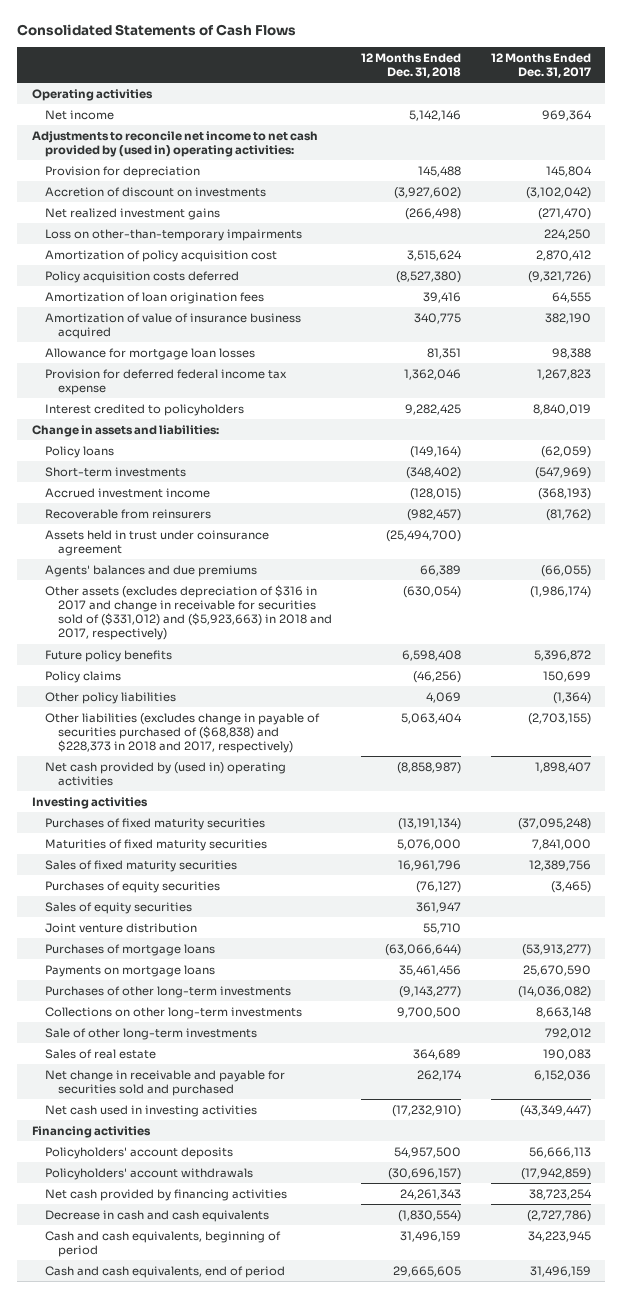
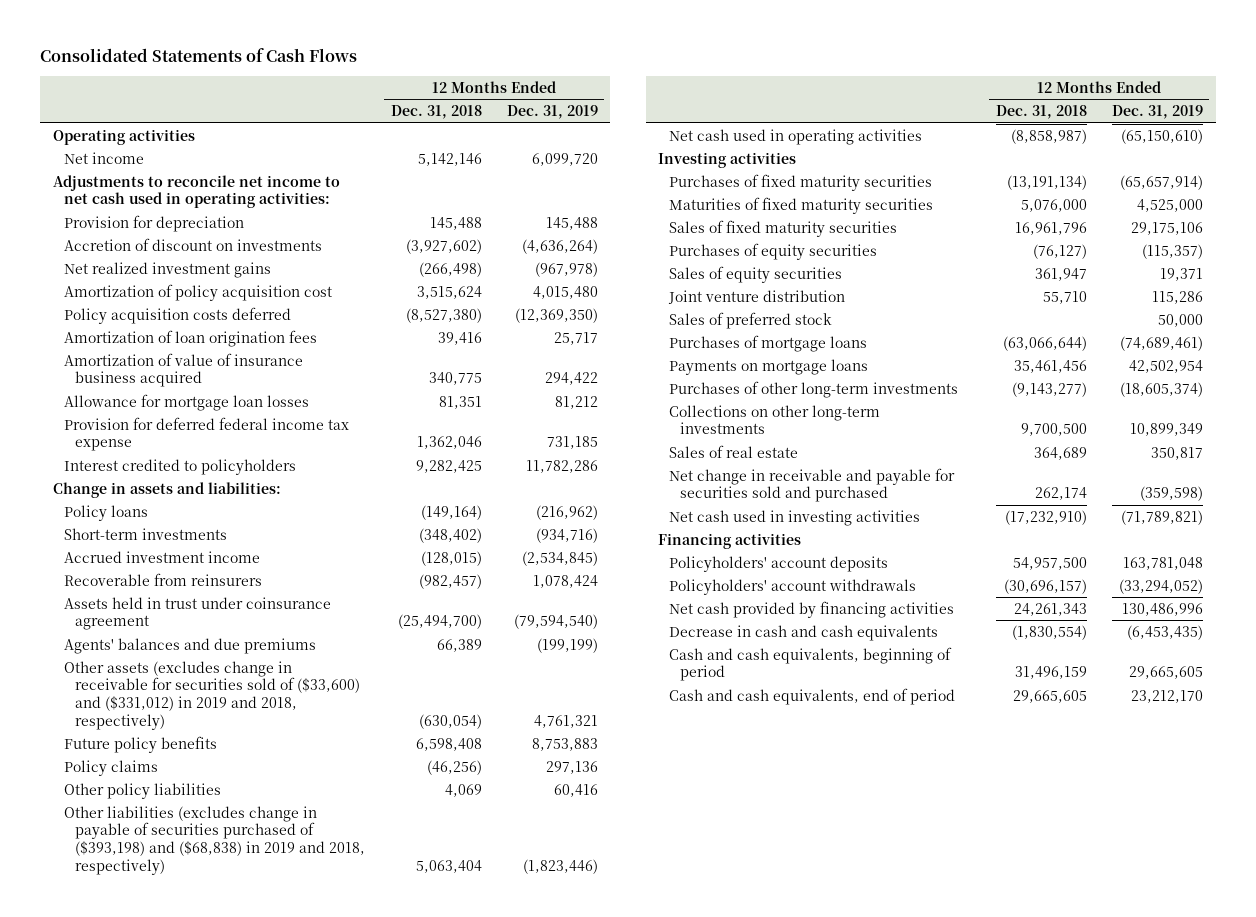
[490,52,591,78] 12 Months Ended Dec. 31, 2017 -> none
none -> [506,105,598,120] Dec. 31, 2019
[31,130,318,158] Adjustments to reconcile net income to net cash provided by (used in) operating activities: -> [53,174,341,209] Adjustments to reconcile net income to net cash used in operating activities:
[44,228,302,241] Loss on other-than-temporary impairments -> none
[44,584,332,641] Other assets (excludes depreciation of $316 in 2017 and change in receivable for securities sold of ($331,012) and ($5,923,663) in 2018 and 2017, respectively) -> [64,660,361,730] Other assets (excludes change in receivable for securities sold of ($33,600) and ($331,012) in 2019 and 2018, respectively)
[44,712,320,754] Other liabilities (excludes change in payable of securities purchased of ($68,838) and $228,373 in 2018 and 2017, respectively) -> [64,805,366,875] Other liabilities (excludes change in payable of securities purchased of ($393,198) and ($68,838) in 2019 and 2018, respectively)
[44,761,286,787] Net cash provided by (used in) operating activities -> [669,128,923,145] Net cash used in operating activities
none -> [669,311,833,329] Sales of preferred stock
[44,1027,257,1040] Sale of other long-term investments -> none

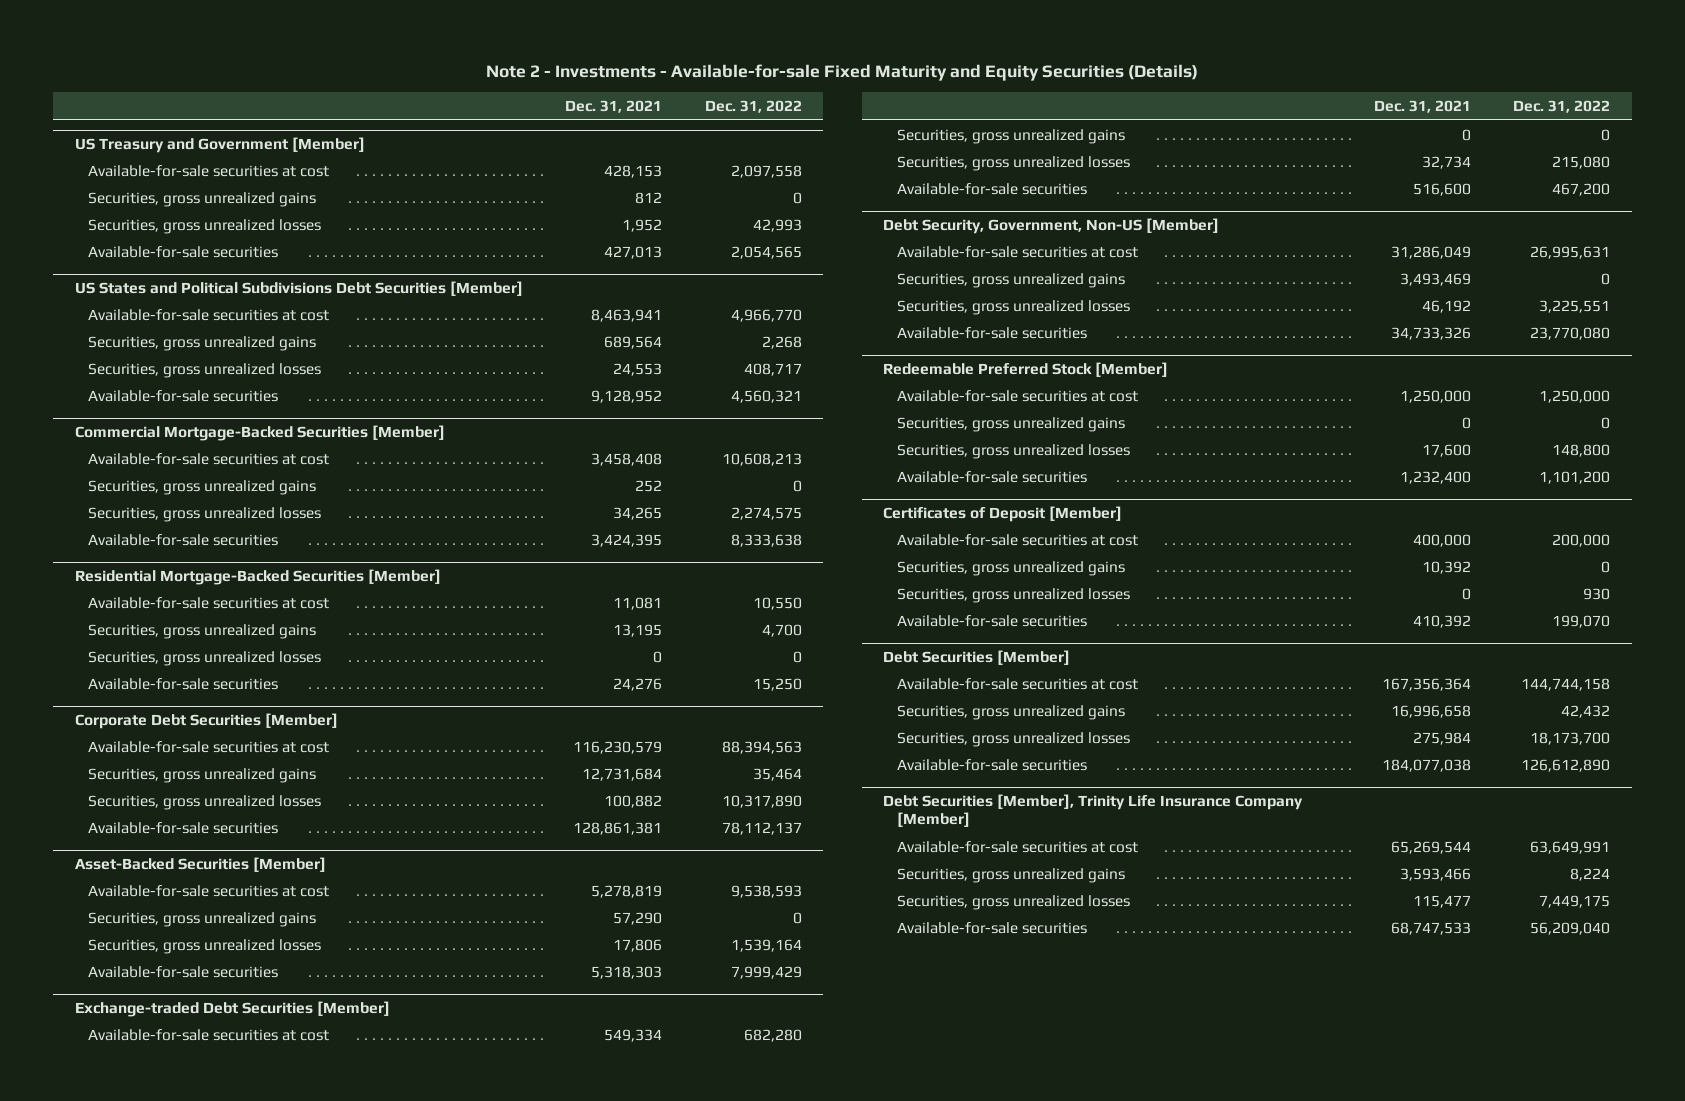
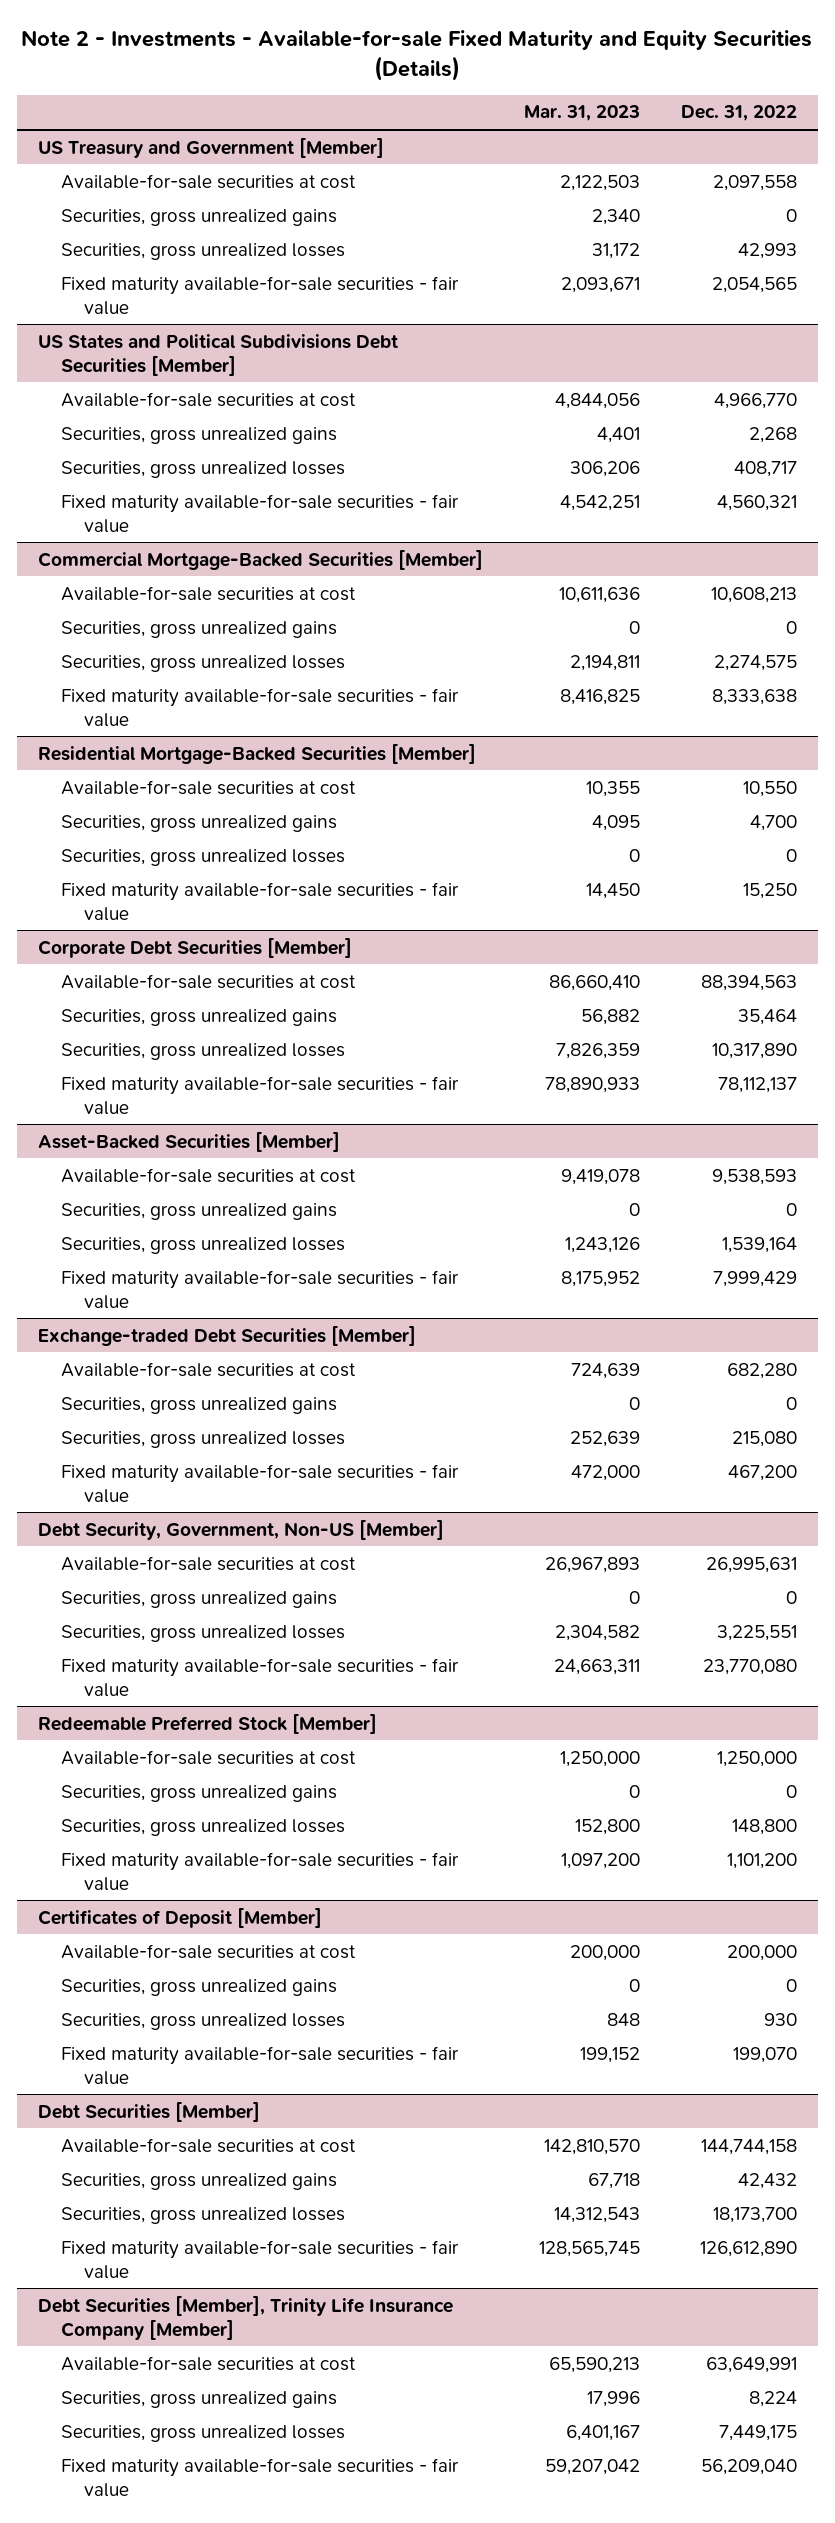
[565,100,663,114] Dec. 31, 2021 -> none
none -> [523,105,640,122] Mar. 31, 2023
[88,245,279,258] Available-for-sale securities -> [60,275,459,315] Fixed maturity available-for-sale securities - fair value
[88,389,279,402] Available-for-sale securities -> [60,493,459,533] Fixed maturity available-for-sale securities - fair value
[88,533,279,546] Available-for-sale securities -> [60,687,459,727] Fixed maturity available-for-sale securities - fair value
[88,677,279,690] Available-for-sale securities -> [60,881,459,921] Fixed maturity available-for-sale securities - fair value
[88,821,279,834] Available-for-sale securities -> [60,1075,459,1115] Fixed maturity available-for-sale securities - fair value
[88,965,279,978] Available-for-sale securities -> [60,1269,459,1309] Fixed maturity available-for-sale securities - fair value
[896,182,1087,195] Available-for-sale securities -> [60,1463,459,1503] Fixed maturity available-for-sale securities - fair value
[896,326,1087,339] Available-for-sale securities -> [60,1657,459,1697] Fixed maturity available-for-sale securities - fair value
[896,470,1087,483] Available-for-sale securities -> [60,1851,459,1891] Fixed maturity available-for-sale securities - fair value
[896,614,1087,627] Available-for-sale securities -> [60,2045,459,2085] Fixed maturity available-for-sale securities - fair value
[896,758,1087,771] Available-for-sale securities -> [60,2239,459,2279] Fixed maturity available-for-sale securities - fair value
[896,921,1087,934] Available-for-sale securities -> [60,2457,459,2497] Fixed maturity available-for-sale securities - fair value

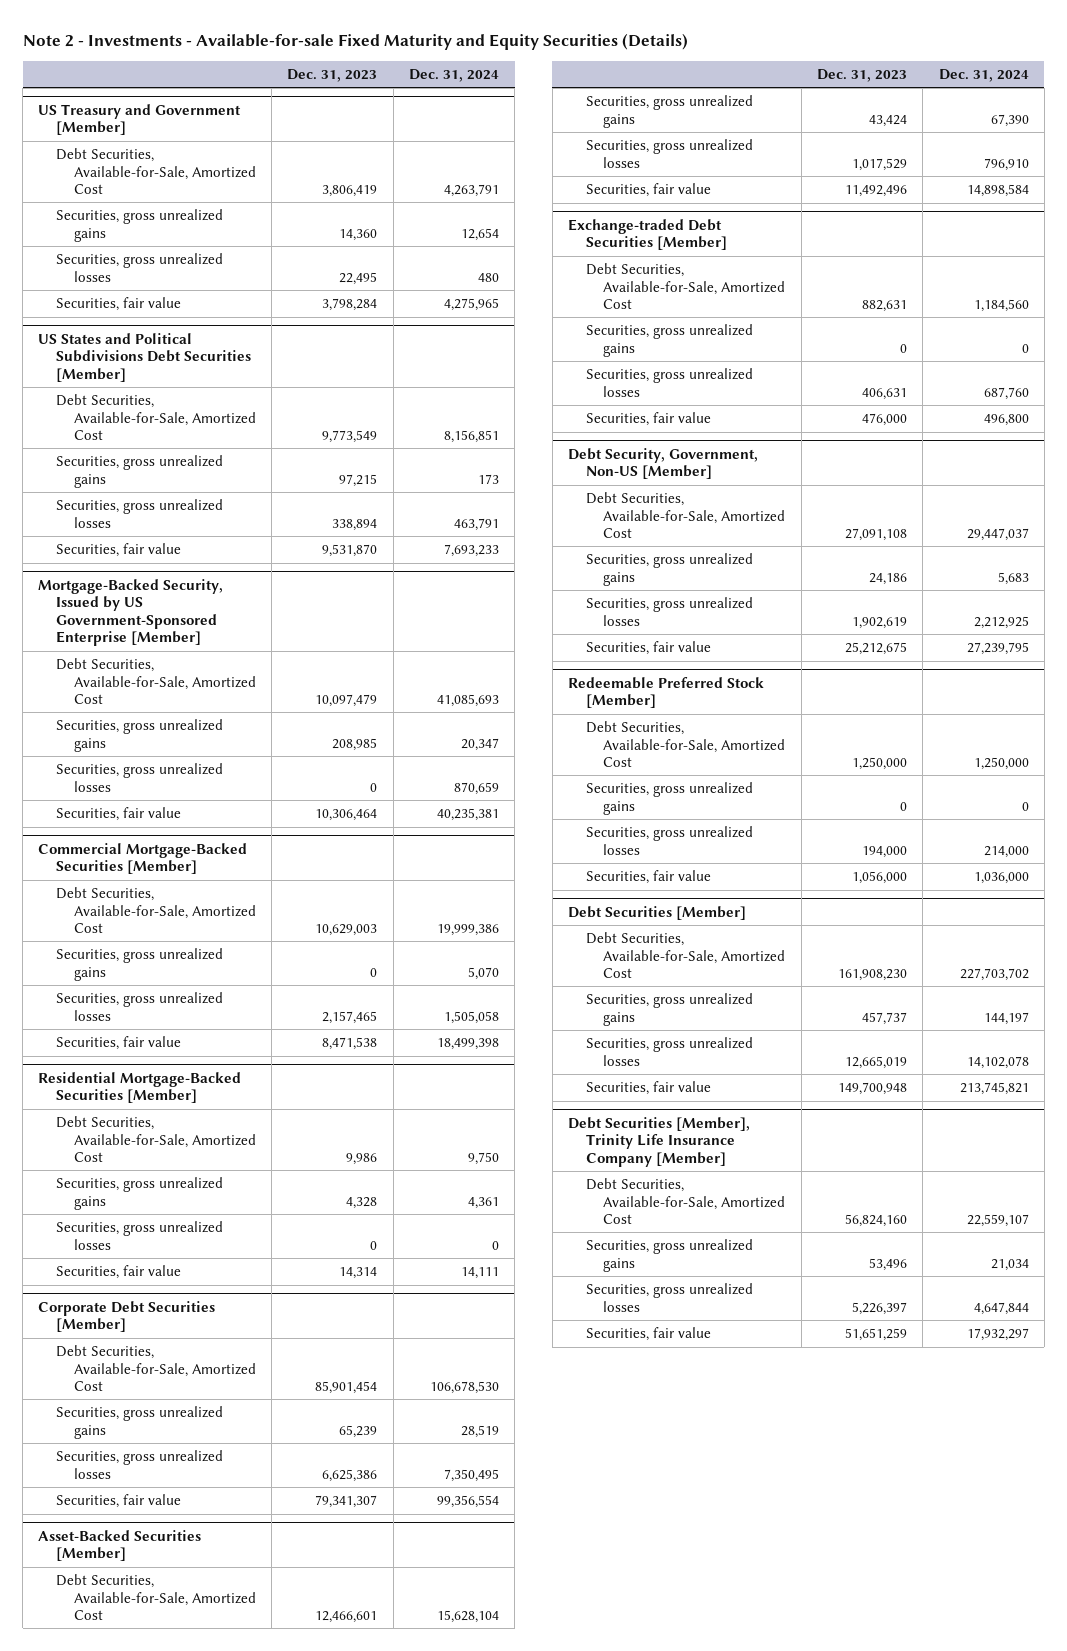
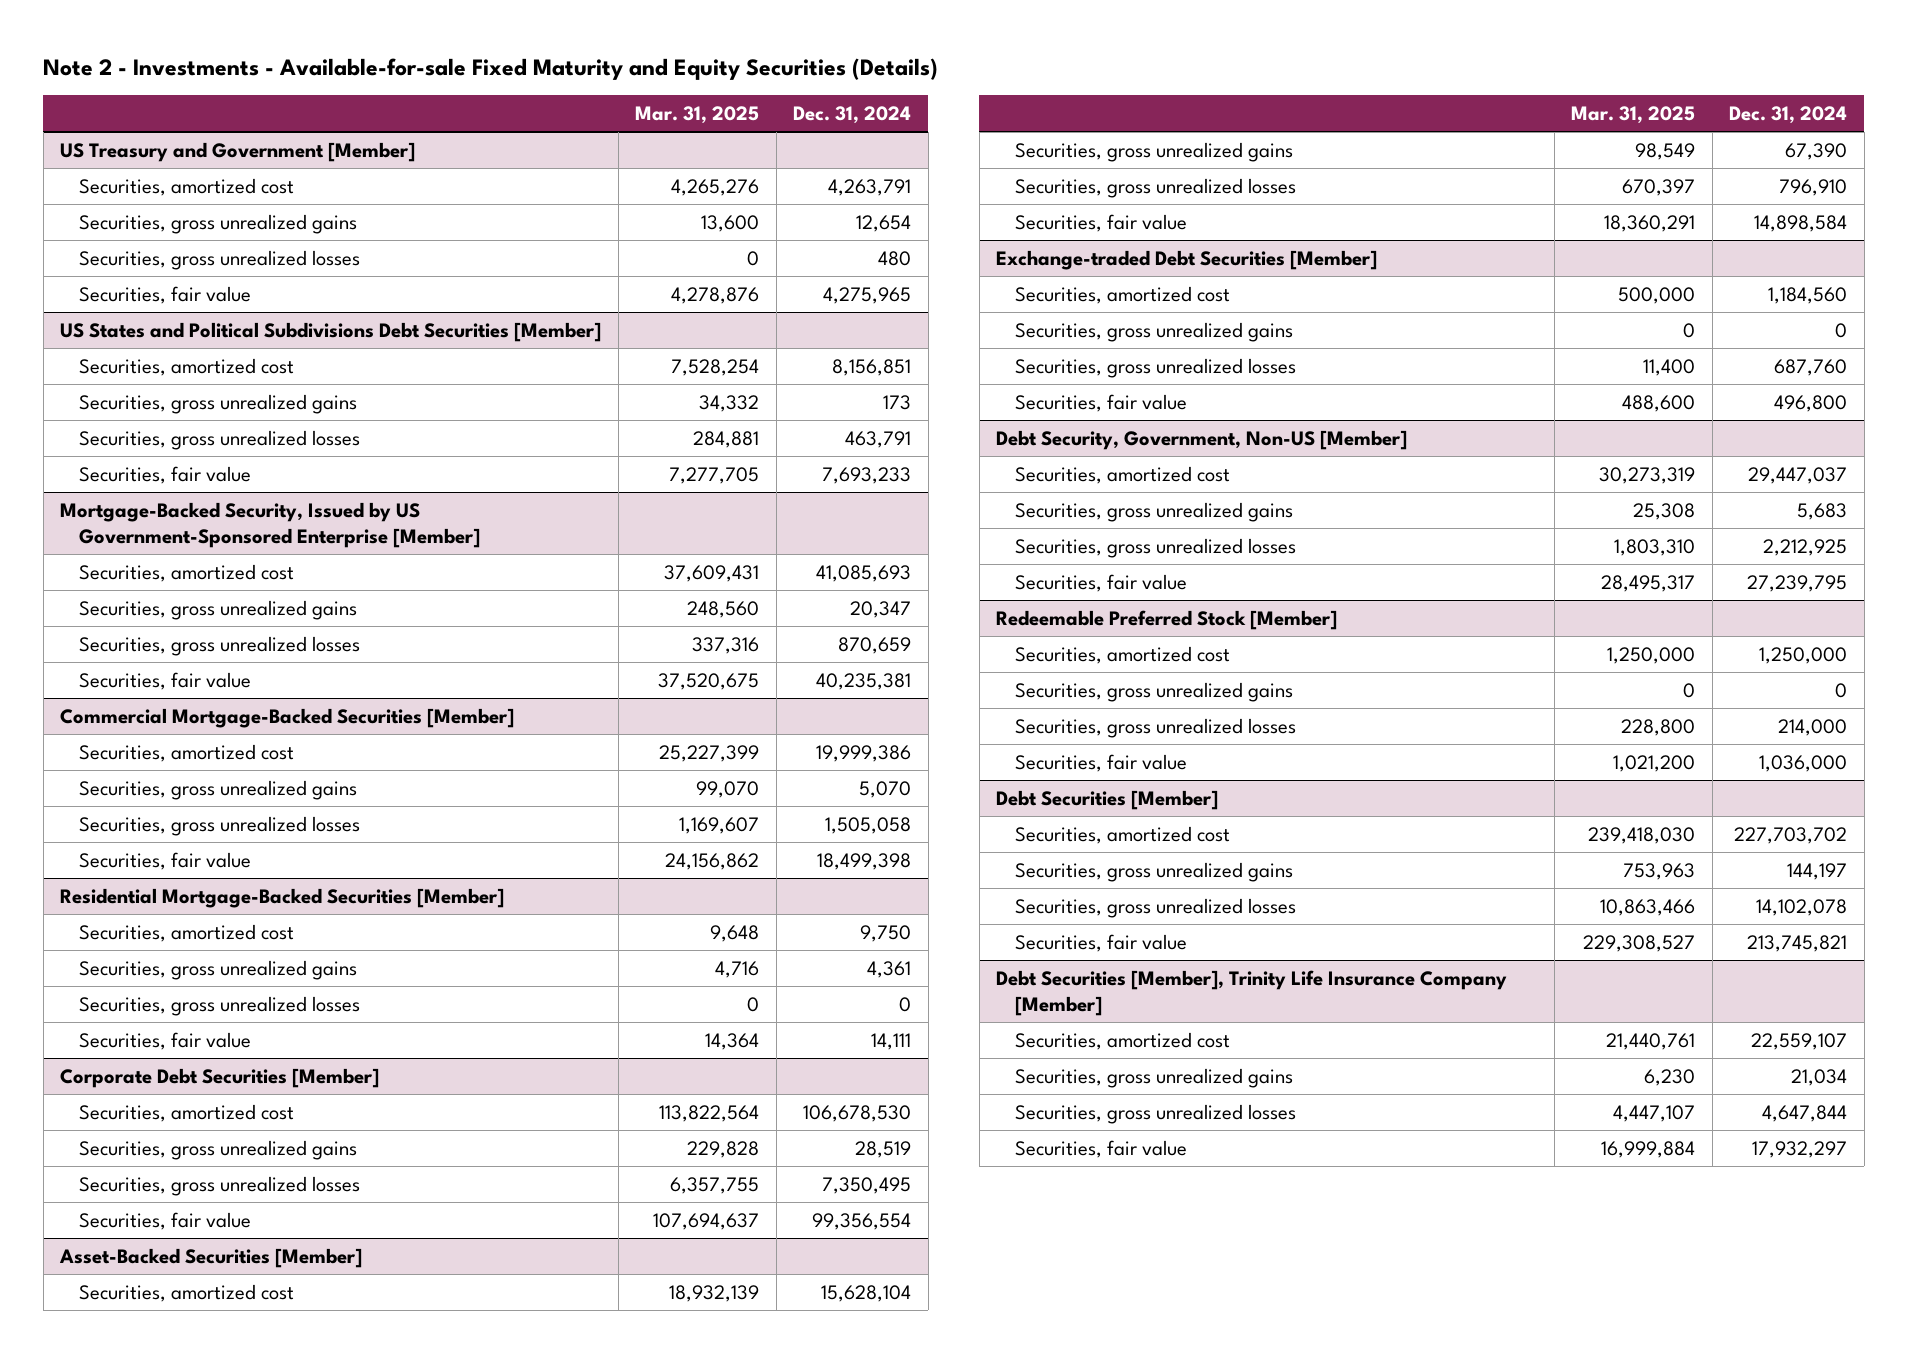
[287,69,378,83] Dec. 31, 2023 -> none
none -> [635,106,760,125] Mar. 31, 2025
[56,148,256,194] Debt Securities, Available-for-Sale, Amortized Cost -> [78,177,294,196] Securities, amortized cost
[56,394,256,440] Debt Securities, Available-for-Sale, Amortized Cost -> [78,357,294,376] Securities, amortized cost
[56,658,256,704] Debt Securities, Available-for-Sale, Amortized Cost -> [78,563,294,582] Securities, amortized cost
[56,887,256,933] Debt Securities, Available-for-Sale, Amortized Cost -> [78,743,294,762] Securities, amortized cost
[56,1116,256,1162] Debt Securities, Available-for-Sale, Amortized Cost -> [78,923,294,942] Securities, amortized cost
[56,1345,256,1391] Debt Securities, Available-for-Sale, Amortized Cost -> [78,1103,294,1122] Securities, amortized cost
[56,1574,256,1620] Debt Securities, Available-for-Sale, Amortized Cost -> [78,1283,294,1302] Securities, amortized cost
[585,263,786,309] Debt Securities, Available-for-Sale, Amortized Cost -> [1014,285,1230,304] Securities, amortized cost
[585,492,786,538] Debt Securities, Available-for-Sale, Amortized Cost -> [1014,465,1230,484] Securities, amortized cost
[585,721,786,767] Debt Securities, Available-for-Sale, Amortized Cost -> [1014,645,1230,664] Securities, amortized cost
[585,932,786,978] Debt Securities, Available-for-Sale, Amortized Cost -> [1014,825,1230,844] Securities, amortized cost
[585,1178,786,1224] Debt Securities, Available-for-Sale, Amortized Cost -> [1014,1031,1230,1050] Securities, amortized cost

